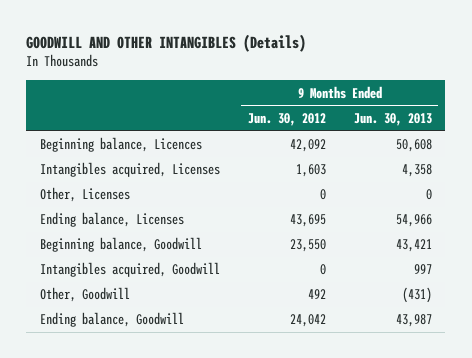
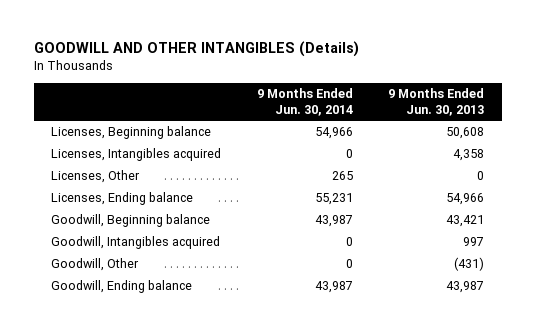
[247,112,326,126] Jun. 30, 2012 -> none
none -> [256,88,353,117] 9 Months Ended Jun. 30, 2014
[40,137,203,153] Beginning balance, Licences -> [51,126,212,140] Licenses, Beginning balance
[40,162,221,178] Intangibles acquired, Licenses -> [51,148,222,162] Licenses, Intangibles acquired
[40,187,131,203] Other, Licenses -> [51,170,141,184] Licenses, Other
[40,212,185,228] Ending balance, Licenses -> [51,192,194,206] Licenses, Ending balance
[40,237,203,253] Beginning balance, Goodwill -> [51,214,211,228] Goodwill, Beginning balance
[40,262,221,278] Intangibles acquired, Goodwill -> [51,236,221,250] Goodwill, Intangibles acquired
[40,287,131,303] Other, Goodwill -> [51,258,140,272] Goodwill, Other
[40,312,185,328] Ending balance, Goodwill -> [51,280,193,294] Goodwill, Ending balance

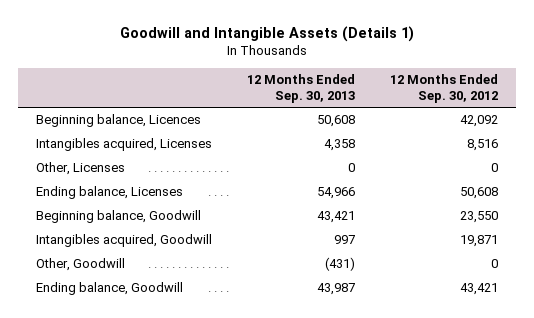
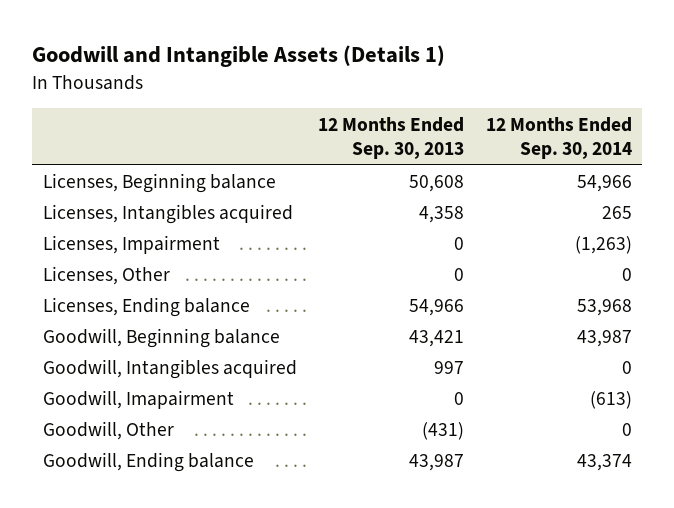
[390,74,499,104] 12 Months Ended Sep. 30, 2012 -> none
none -> [485,116,632,160] 12 Months Ended Sep. 30, 2014
[35,114,201,128] Beginning balance, Licences -> [42,173,276,194] Licenses, Beginning balance
[35,138,212,152] Intangibles acquired, Licenses -> [42,204,293,225] Licenses, Intangibles acquired
none -> [42,235,220,255] Licenses, Impairment
[35,162,125,176] Other, Licenses -> [42,266,170,286] Licenses, Other
[35,186,183,200] Ending balance, Licenses -> [42,297,250,318] Licenses, Ending balance
[35,210,201,224] Beginning balance, Goodwill -> [42,328,280,349] Goodwill, Beginning balance
[35,234,212,248] Intangibles acquired, Goodwill -> [42,359,297,380] Goodwill, Intangibles acquired
none -> [42,390,234,410] Goodwill, Imapairment
[35,258,125,272] Other, Goodwill -> [42,421,174,441] Goodwill, Other
[35,282,183,296] Ending balance, Goodwill -> [42,452,254,473] Goodwill, Ending balance

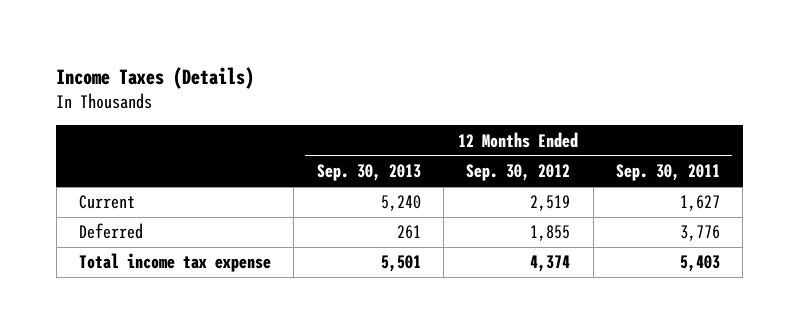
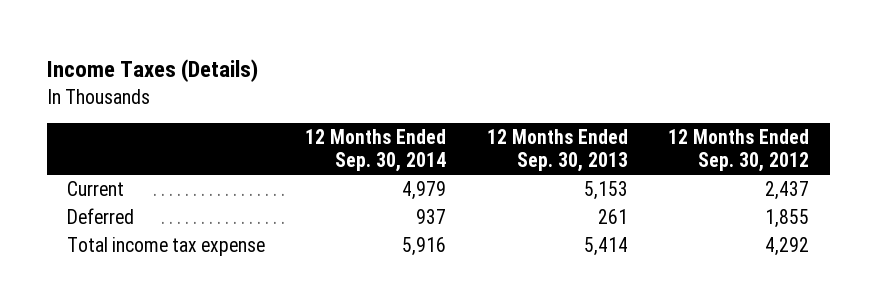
[616,164,721,182] Sep. 30, 2011 -> none
none -> [305,129,447,172] 12 Months Ended Sep. 30, 2014
[380,195,421,212] 5,240 -> [583,181,628,201] 5,153
[530,195,571,212] 2,519 -> [765,181,810,201] 2,437
[380,255,421,273] 5,501 -> [583,237,628,257] 5,414
[530,255,571,273] 4,374 -> [765,237,810,257] 4,292

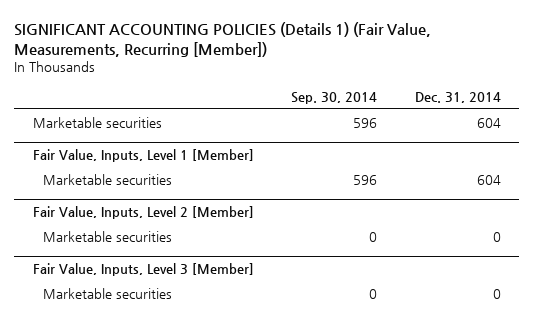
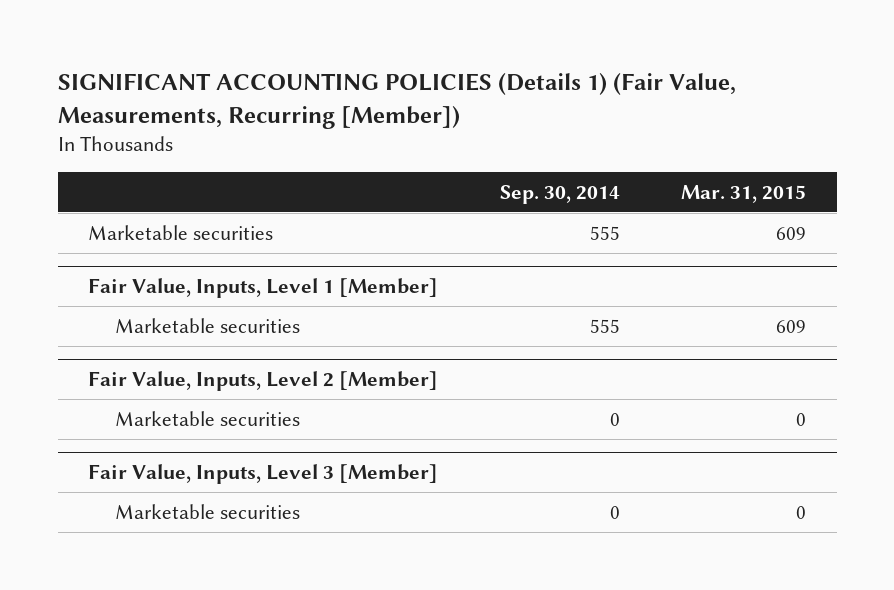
[414,91,501,103] Dec. 31, 2014 -> none
none -> [681,184,807,203] Mar. 31, 2015
[353,117,378,128] 596 -> [589,225,620,240] 555
[353,174,378,185] 596 -> [589,318,620,333] 555

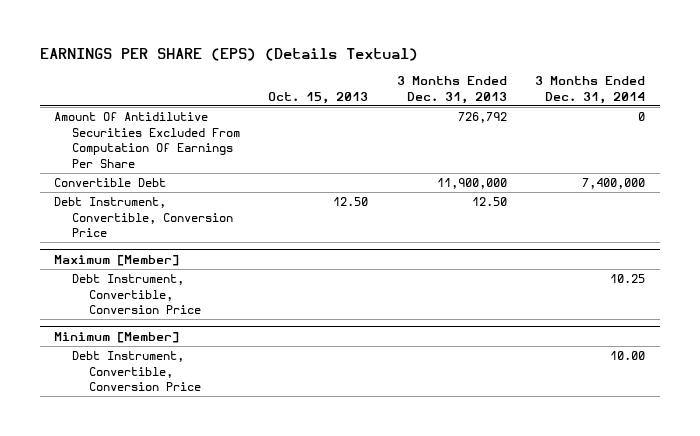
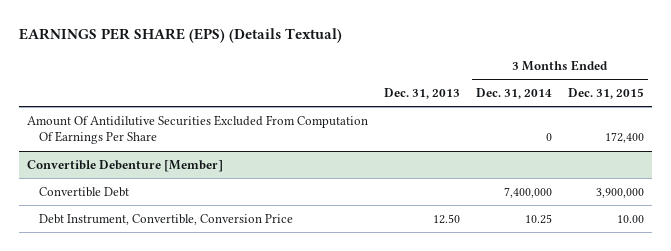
[268,91,369,104] Oct. 15, 2013 -> none
[396,76,507,104] 3 Months Ended Dec. 31, 2013 -> none
none -> [383,87,460,99] Dec. 31, 2013
none -> [567,87,644,99] Dec. 31, 2015
none -> [26,159,223,172] Convertible Debenture [Member]
[54,197,233,238] Debt Instrument, Convertible, Conversion Price -> none
[54,254,180,266] Maximum [Member] -> none
[54,331,180,343] Minimum [Member] -> none
[71,351,201,392] Debt Instrument, Convertible, Conversion Price -> none

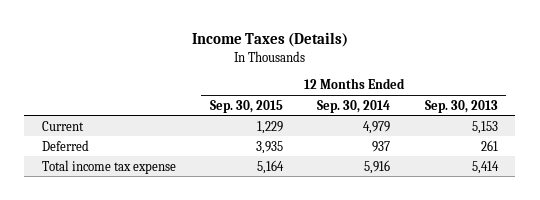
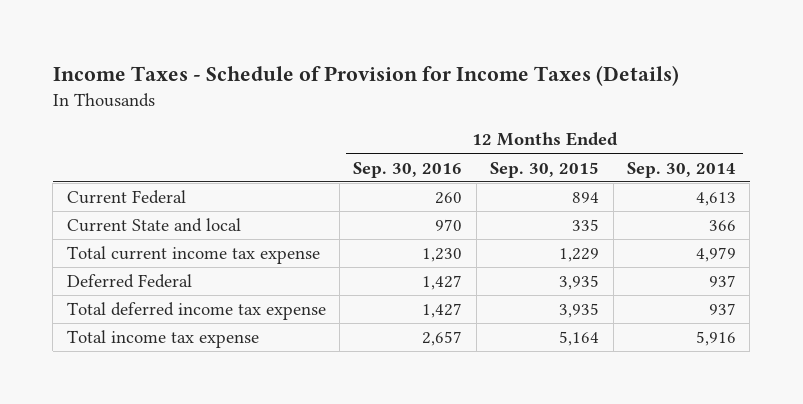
[191,32,348,48] Income Taxes (Details) -> [52,65,679,87] Income Taxes - Schedule of Provision for Income Taxes (Details)
[424,99,498,113] Sep. 30, 2013 -> none
none -> [353,161,463,178] Sep. 30, 2016
none -> [66,190,186,205] Current Federal
none -> [66,218,241,233] Current State and local
[41,120,84,131] Current -> [66,246,320,265] Total current income tax expense
none -> [66,274,192,289] Deferred Federal
[41,139,89,151] Deferred -> [66,302,326,321] Total deferred income tax expense

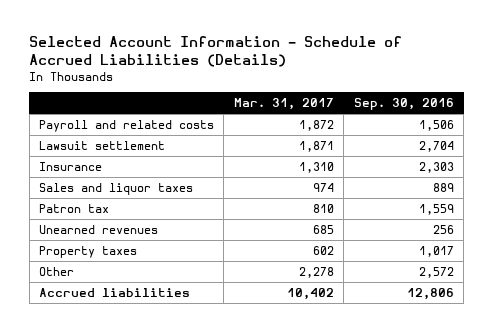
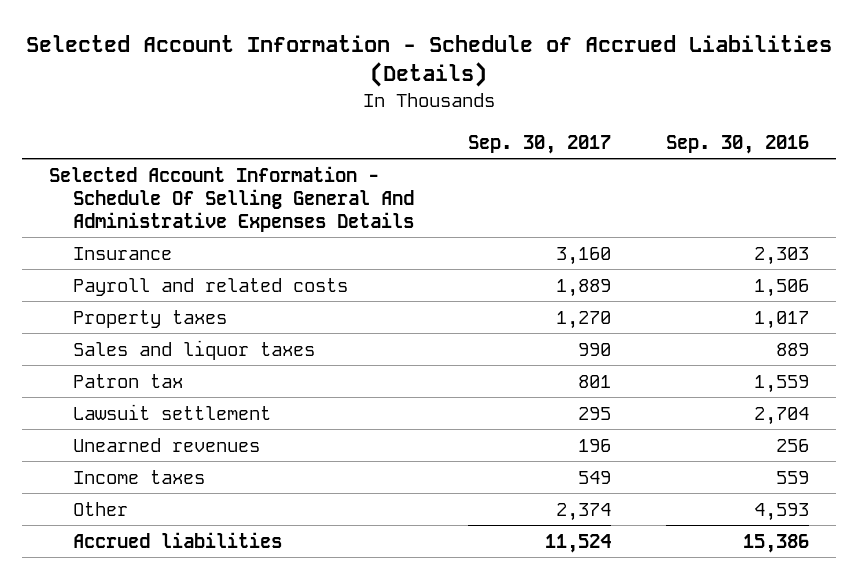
[233,98,334,111] Mar. 31, 2017 -> none
none -> [468,134,612,154] Sep. 30, 2017
none -> [49,165,414,232] Selected Account Information - Schedule Of Selling General And Administrative Expenses Details
[38,119,214,132] Payroll and related costs -> [72,277,348,296] Payroll and related costs
[38,245,137,258] Property taxes -> [72,309,227,328] Property taxes
[38,140,165,150] Lawsuit settlement -> [72,403,271,420] Lawsuit settlement
none -> [72,469,205,484] Income taxes
[418,266,454,278] 2,572 -> [753,502,809,521] 4,593
[406,287,454,300] 12,806 -> [742,533,809,553] 15,386

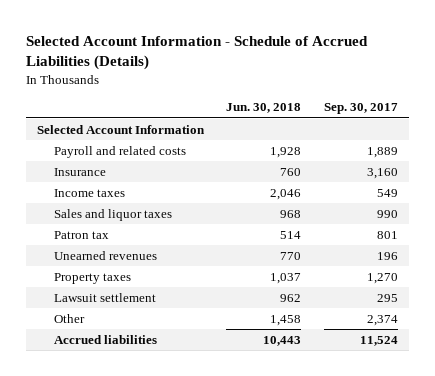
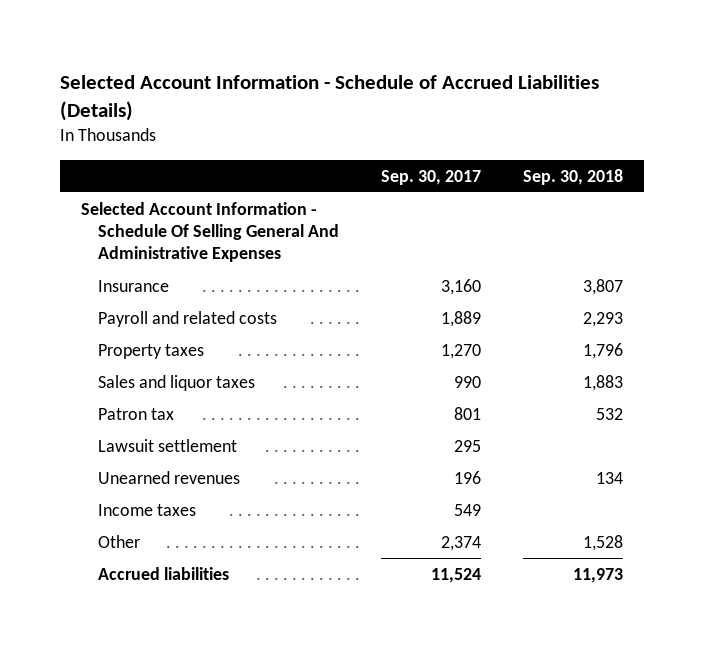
[226,103,302,114] Jun. 30, 2018 -> none
none -> [523,168,624,185] Sep. 30, 2018
[36,124,205,134] Selected Account Information -> [81,202,340,263] Selected Account Information - Schedule Of Selling General And Administrative Expenses
[53,145,186,158] Payroll and related costs -> [98,311,278,328] Payroll and related costs
[53,272,131,284] Property taxes -> [98,344,205,360] Property taxes
[53,250,157,260] Unearned revenues -> [98,471,241,485] Unearned revenues
[53,188,125,197] Income taxes -> [98,504,197,517] Income taxes

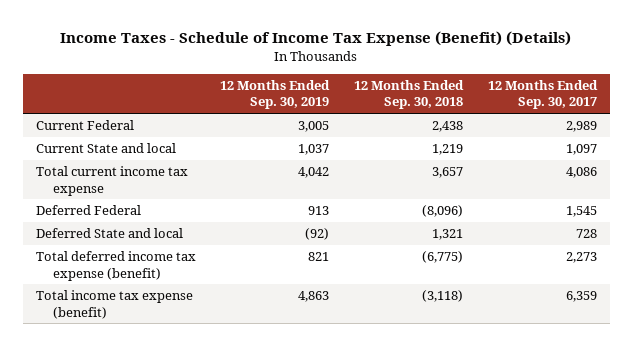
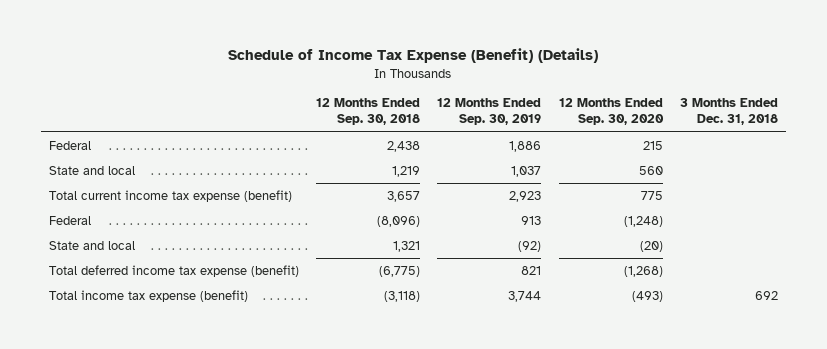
[60,31,572,47] Income Taxes - Schedule of Income Tax Expense (Benefit) (Details) -> [228,48,599,64] Schedule of Income Tax Expense (Benefit) (Details)
[488,80,599,110] 12 Months Ended Sep. 30, 2017 -> none
none -> [558,97,664,126] 12 Months Ended Sep. 30, 2020
none -> [679,97,778,126] 3 Months Ended Dec. 31, 2018
[35,120,134,131] Current Federal -> [49,140,92,150] Federal
[298,121,330,133] 3,005 -> [509,140,542,152] 1,886
[35,143,176,154] Current State and local -> [49,165,136,175] State and local
[35,166,188,196] Total current income tax expense -> [49,189,293,202] Total current income tax expense (benefit)
[298,167,330,179] 4,042 -> [509,190,542,202] 2,923
[35,205,141,216] Deferred Federal -> [49,215,92,225] Federal
[35,228,183,239] Deferred State and local -> [49,240,136,250] State and local
[298,291,330,303] 4,863 -> [508,290,542,302] 3,744

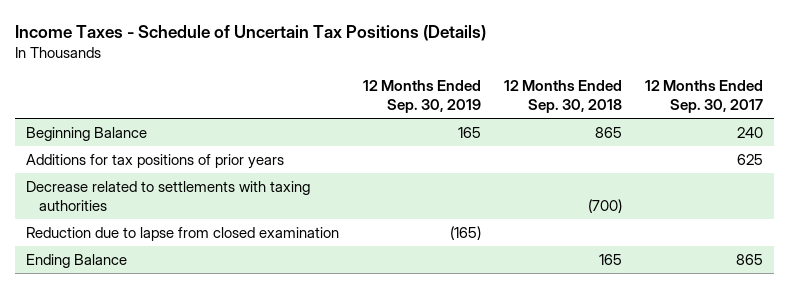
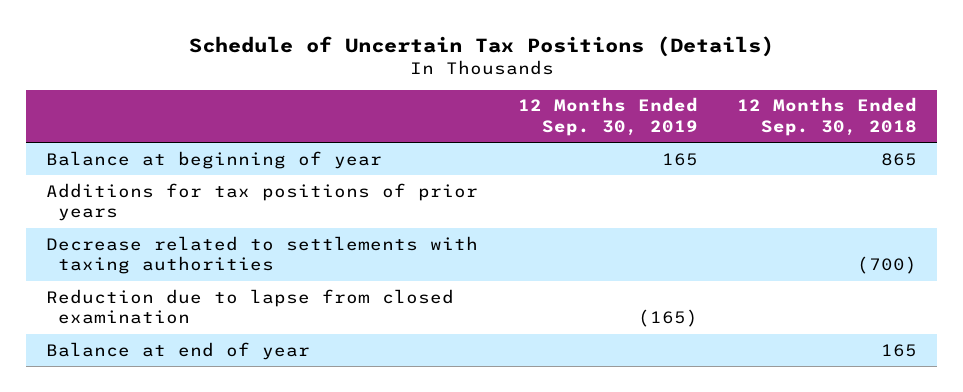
[14,24,486,41] Income Taxes - Schedule of Uncertain Tax Positions (Details) -> [188,35,774,57] Schedule of Uncertain Tax Positions (Details)
[644,80,763,113] 12 Months Ended Sep. 30, 2017 -> none
[26,126,148,141] Beginning Balance -> [46,150,383,169] Balance at beginning of year
[26,253,128,268] Ending Balance -> [46,341,311,360] Balance at end of year

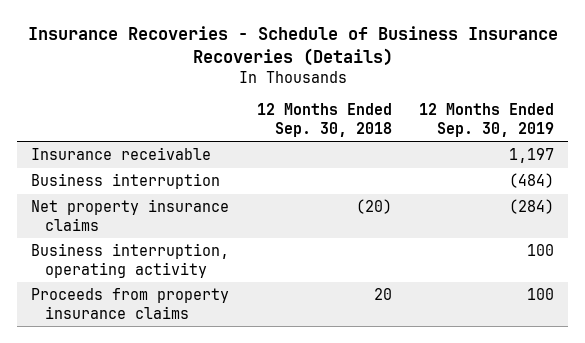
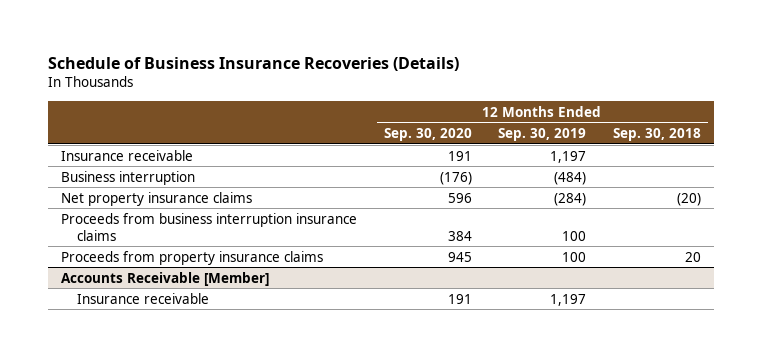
[27,26,558,66] Insurance Recoveries - Schedule of Business Insurance Recoveries (Details) -> [47,56,459,71] Schedule of Business Insurance Recoveries (Details)
none -> [383,128,472,142] Sep. 30, 2020
[31,243,230,278] Business interruption, operating activity -> [60,212,357,241] Proceeds from business interruption insurance claims
none -> [60,271,269,286] Accounts Receivable [Member]
none -> [77,292,210,304] Insurance receivable

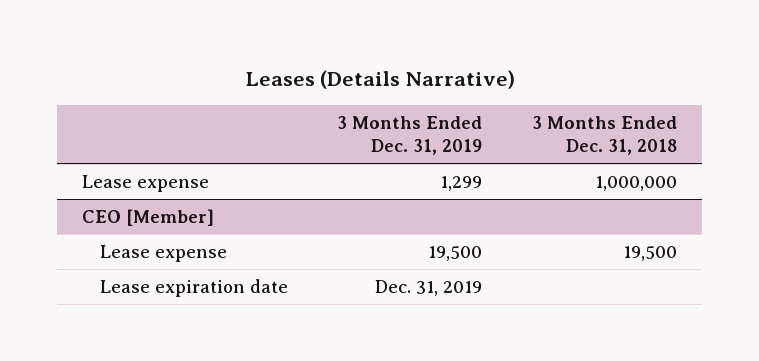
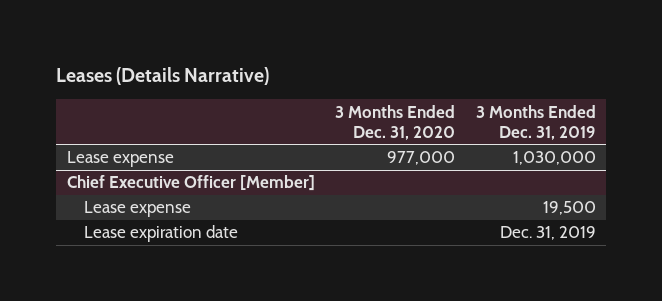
[531,116,677,155] 3 Months Ended Dec. 31, 2018 -> none
none -> [335,104,456,140] 3 Months Ended Dec. 31, 2020
[440,176,483,192] 1,299 -> [512,151,596,166] 1,030,000
[82,209,215,227] CEO [Member] -> [66,175,315,192] Chief Executive Officer [Member]

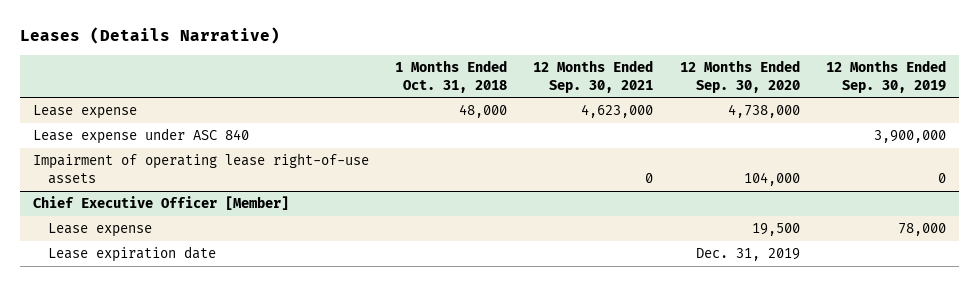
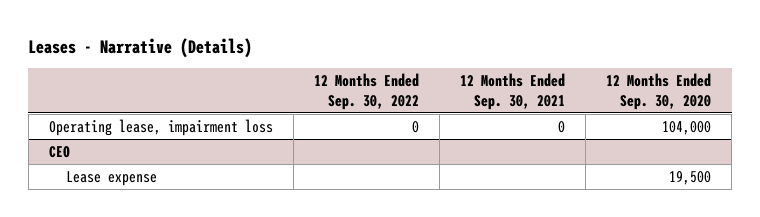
[20,27,281,45] Leases (Details Narrative) -> [28,37,253,58] Leases - Narrative (Details)
[395,60,508,93] 1 Months Ended Oct. 31, 2018 -> none
[825,60,946,93] 12 Months Ended Sep. 30, 2019 -> none
none -> [313,73,419,110] 12 Months Ended Sep. 30, 2022
[33,105,138,120] Lease expense -> none
[33,128,250,145] Lease expense under ASC 840 -> none
[33,153,370,184] Impairment of operating lease right-of-use assets -> [48,119,273,137] Operating lease, impairment loss
[33,196,290,211] Chief Executive Officer [Member] -> [48,146,70,159] CEO
[48,246,217,263] Lease expiration date -> none

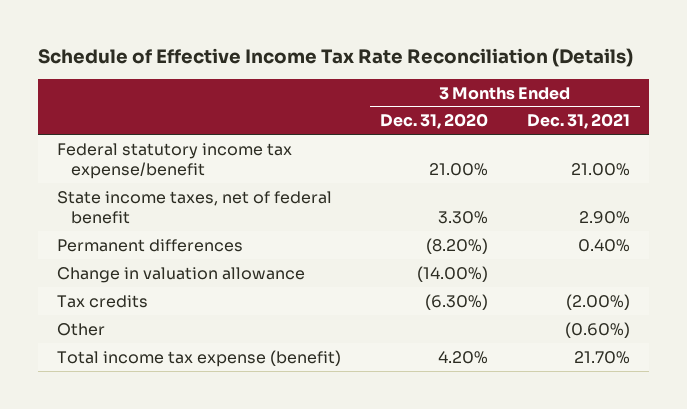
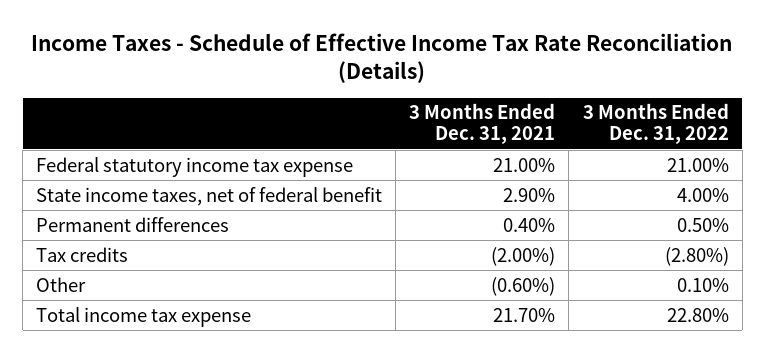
[37,47,633,67] Schedule of Effective Income Tax Rate Reconciliation (Details) -> [31,32,733,84] Income Taxes - Schedule of Effective Income Tax Rate Reconciliation (Details)
[380,113,489,130] Dec. 31, 2020 -> none
none -> [582,103,729,145] 3 Months Ended Dec. 31, 2022
[57,142,293,180] Federal statutory income tax expense/benefit -> [36,156,354,177] Federal statutory income tax expense
[57,266,306,283] Change in valuation allowance -> none
[57,349,342,367] Total income tax expense (benefit) -> [36,306,252,327] Total income tax expense

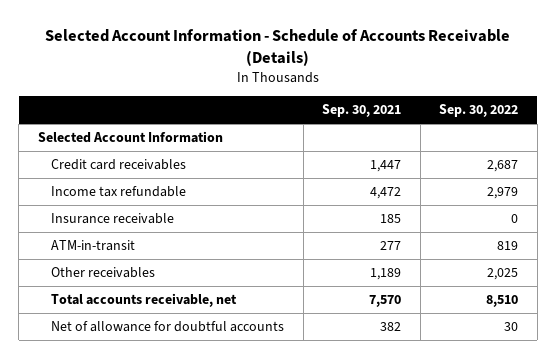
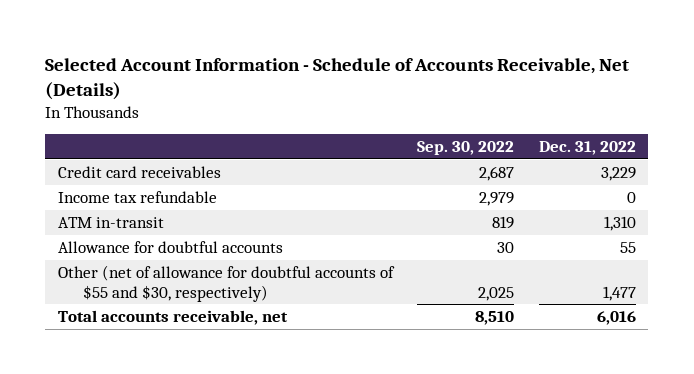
[45,28,511,66] Selected Account Information - Schedule of Accounts Receivable (Details) -> [45,57,630,100] Selected Account Information - Schedule of Accounts Receivable, Net (Details)
[322,104,402,118] Sep. 30, 2021 -> none
none -> [538,140,636,155] Dec. 31, 2022
[37,131,223,144] Selected Account Information -> none
[51,213,175,225] Insurance receivable -> none
[51,240,136,252] ATM-in-transit -> [57,216,164,228] ATM in-transit
none -> [57,240,283,253] Allowance for doubtful accounts
[51,267,156,279] Other receivables -> [57,264,395,302] Other (net of allowance for doubtful accounts of $55 and $30, respectively)
[51,321,285,333] Net of allowance for doubtful accounts -> none

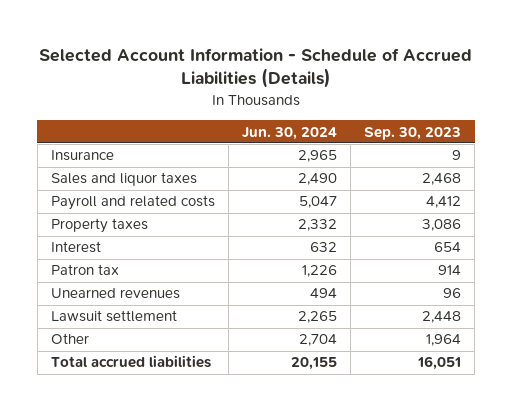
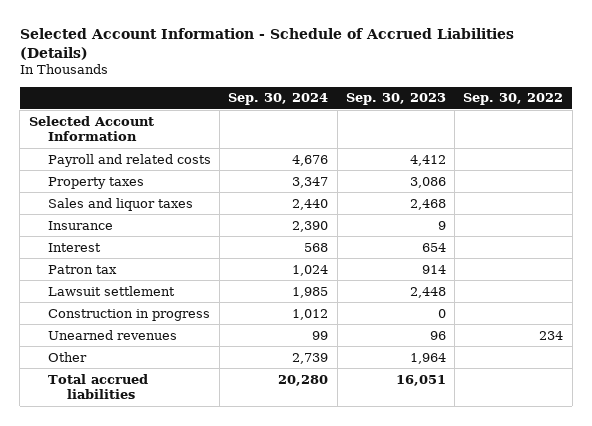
[241,126,337,140] Jun. 30, 2024 -> none
none -> [228,93,329,106] Sep. 30, 2024
none -> [463,93,564,106] Sep. 30, 2022
none -> [28,115,154,142] Selected Account Information
[50,172,197,187] Sales and liquor taxes -> [47,197,193,211] Sales and liquor taxes
[50,150,114,162] Insurance -> [47,220,113,230] Insurance
none -> [47,308,210,321] Construction in progress
[50,288,180,300] Unearned revenues -> [47,329,177,340] Unearned revenues

